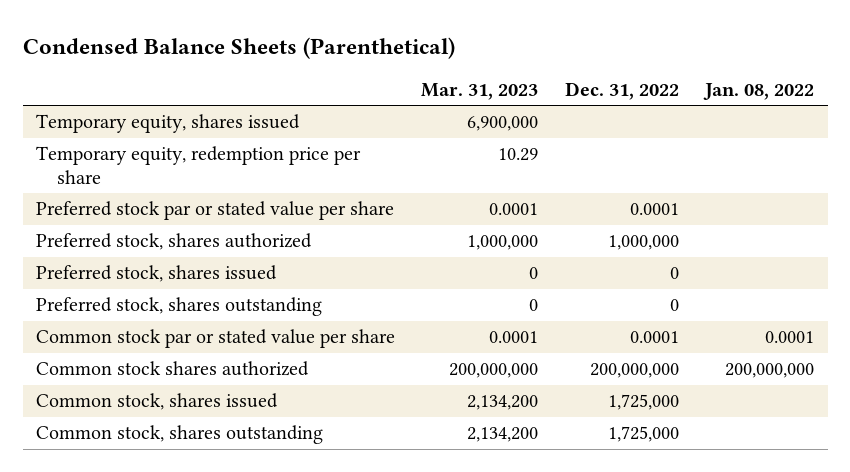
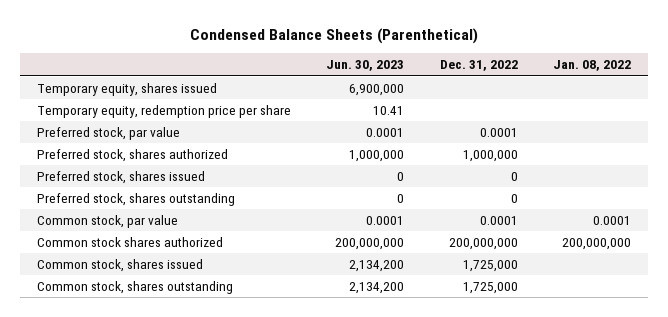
[421,83,539,101] Mar. 31, 2023 -> none
none -> [326,60,405,72] Jun. 30, 2023
[35,201,394,221] Preferred stock par or stated value per share -> [37,126,181,140] Preferred stock, par value
[35,329,395,349] Common stock par or stated value per share -> [37,214,179,228] Common stock, par value

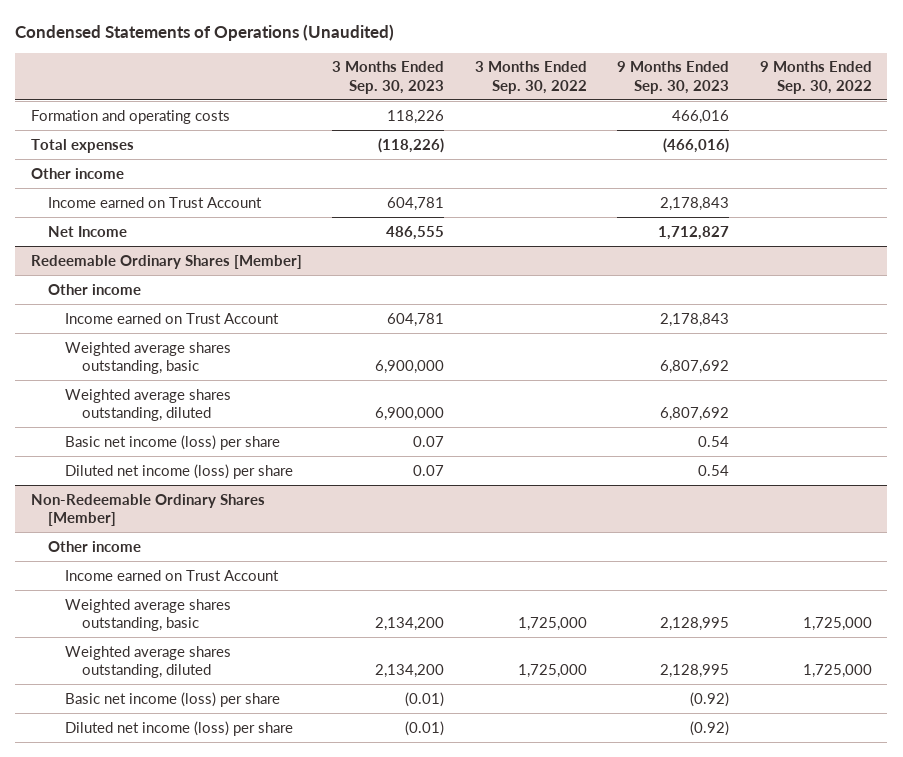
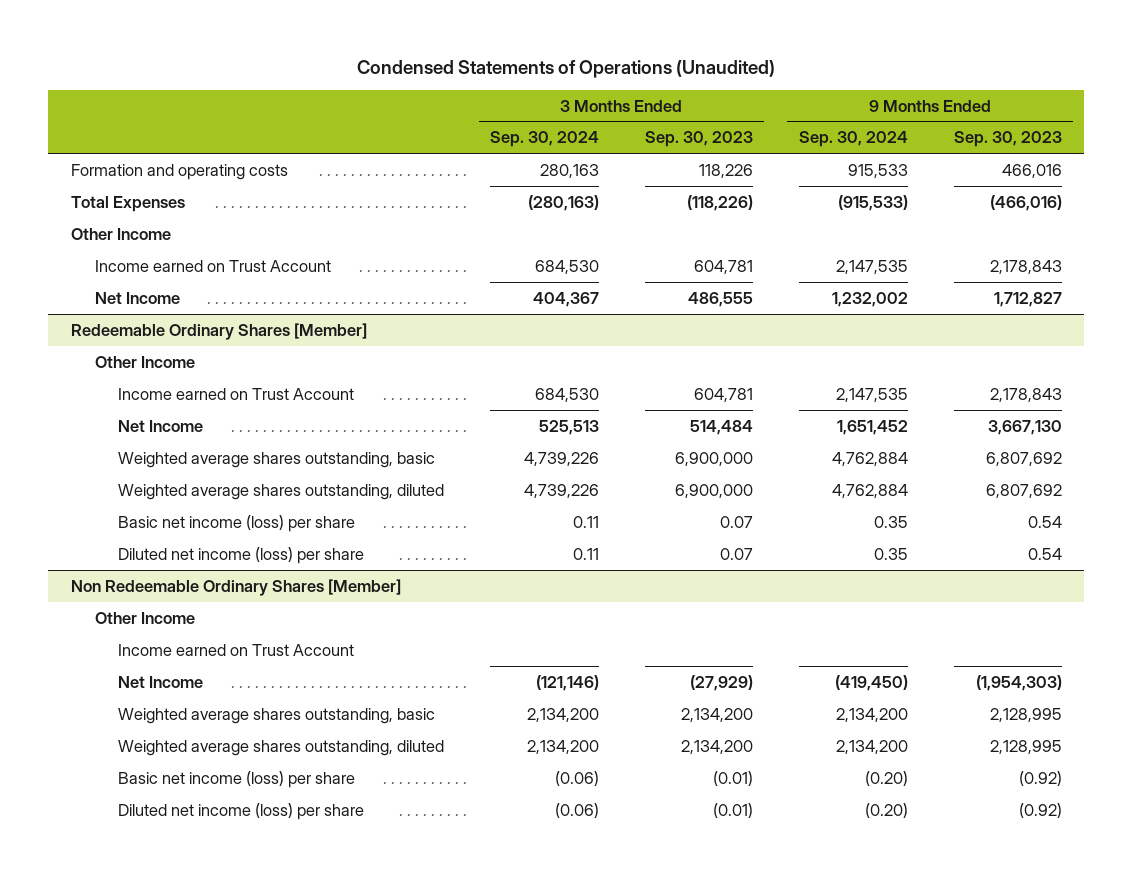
[474,61,587,94] 3 Months Ended Sep. 30, 2022 -> none
[760,61,873,94] 9 Months Ended Sep. 30, 2022 -> none
none -> [490,131,600,148] Sep. 30, 2024
none -> [798,131,908,148] Sep. 30, 2024
[30,138,134,153] Total expenses -> [71,195,186,212] Total Expenses
[30,167,124,179] Other income -> [71,227,172,240] Other Income
[47,283,141,295] Other income -> [94,355,195,368] Other Income
none -> [118,419,204,432] Net Income
[30,493,265,527] Non-Redeemable Ordinary Shares [Member] -> [71,578,402,596] Non Redeemable Ordinary Shares [Member]
[47,540,141,552] Other income -> [94,611,195,624] Other Income
none -> [118,675,204,688] Net Income

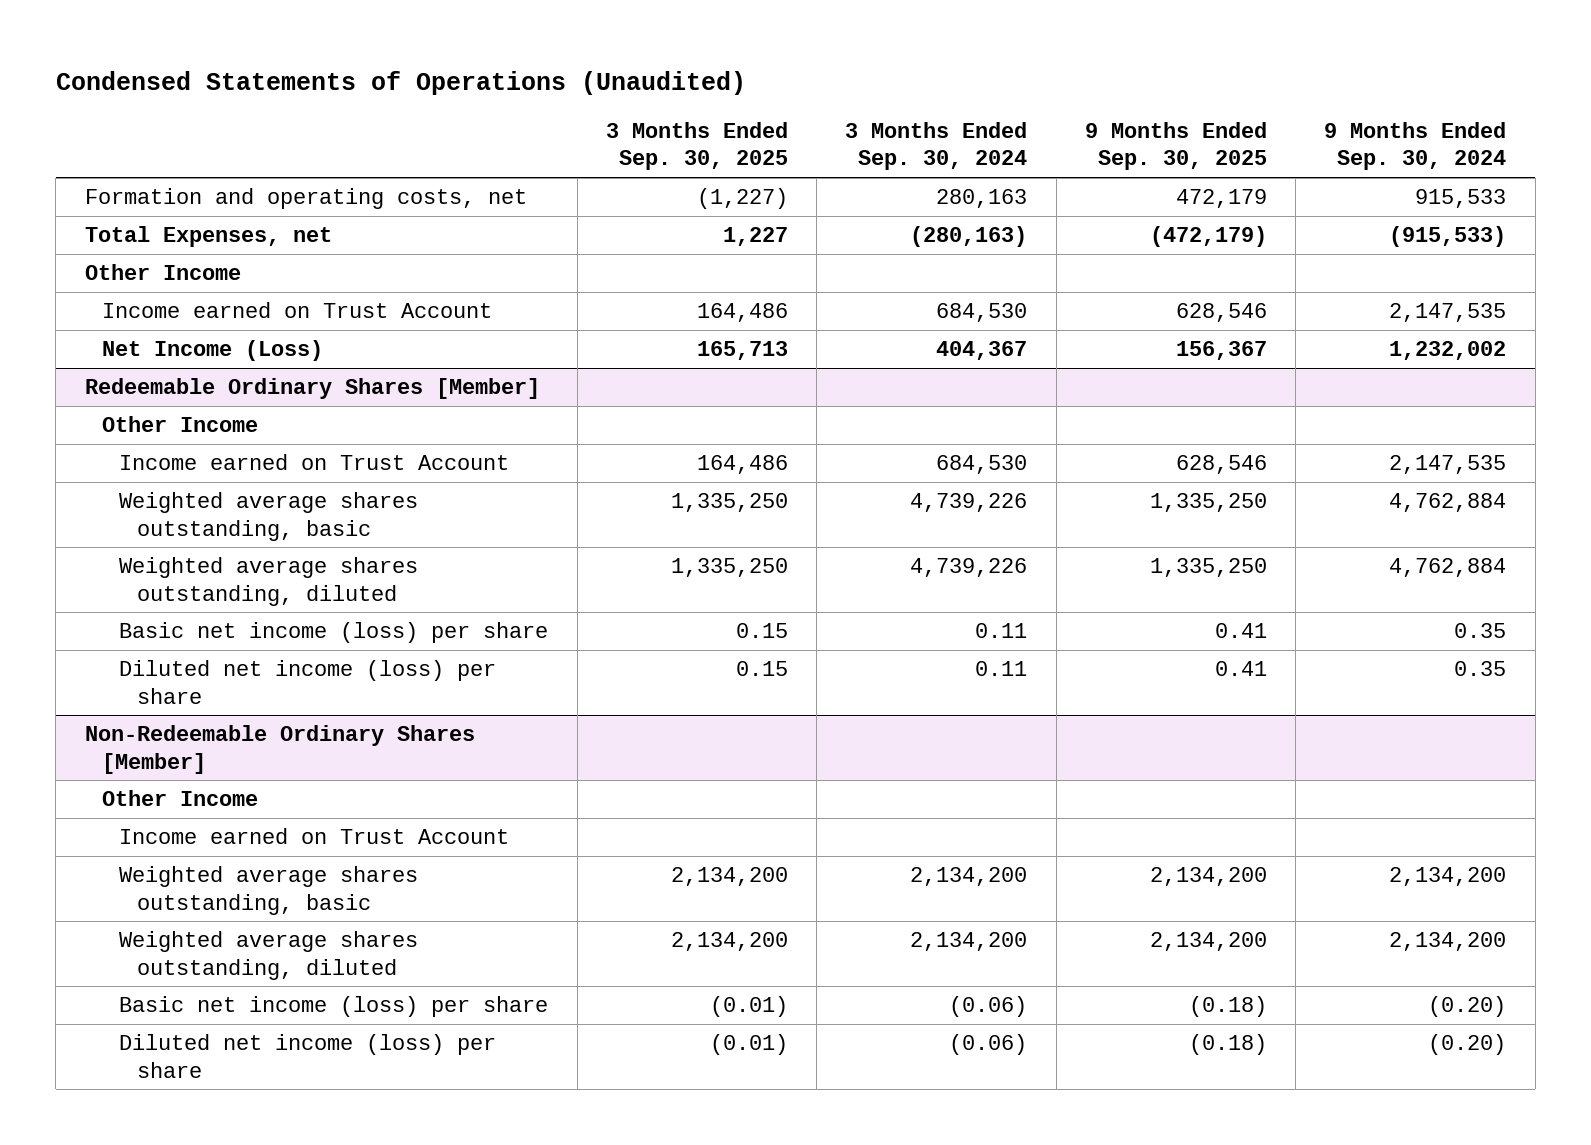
[644,131,753,148] Sep. 30, 2023 -> none
[953,131,1062,148] Sep. 30, 2023 -> none
none -> [605,121,788,171] 3 Months Ended Sep. 30, 2025
none -> [1084,121,1267,171] 9 Months Ended Sep. 30, 2025
[71,163,289,180] Formation and operating costs -> [84,188,527,210] Formation and operating costs, net
[71,195,186,212] Total Expenses -> [84,226,332,248] Total Expenses, net
[94,291,180,304] Net Income -> [102,340,324,362] Net Income (Loss)
[118,419,204,432] Net Income -> none
[71,578,402,596] Non Redeemable Ordinary Shares [Member] -> [84,725,475,774] Non-Redeemable Ordinary Shares [Member]
[118,675,204,688] Net Income -> none

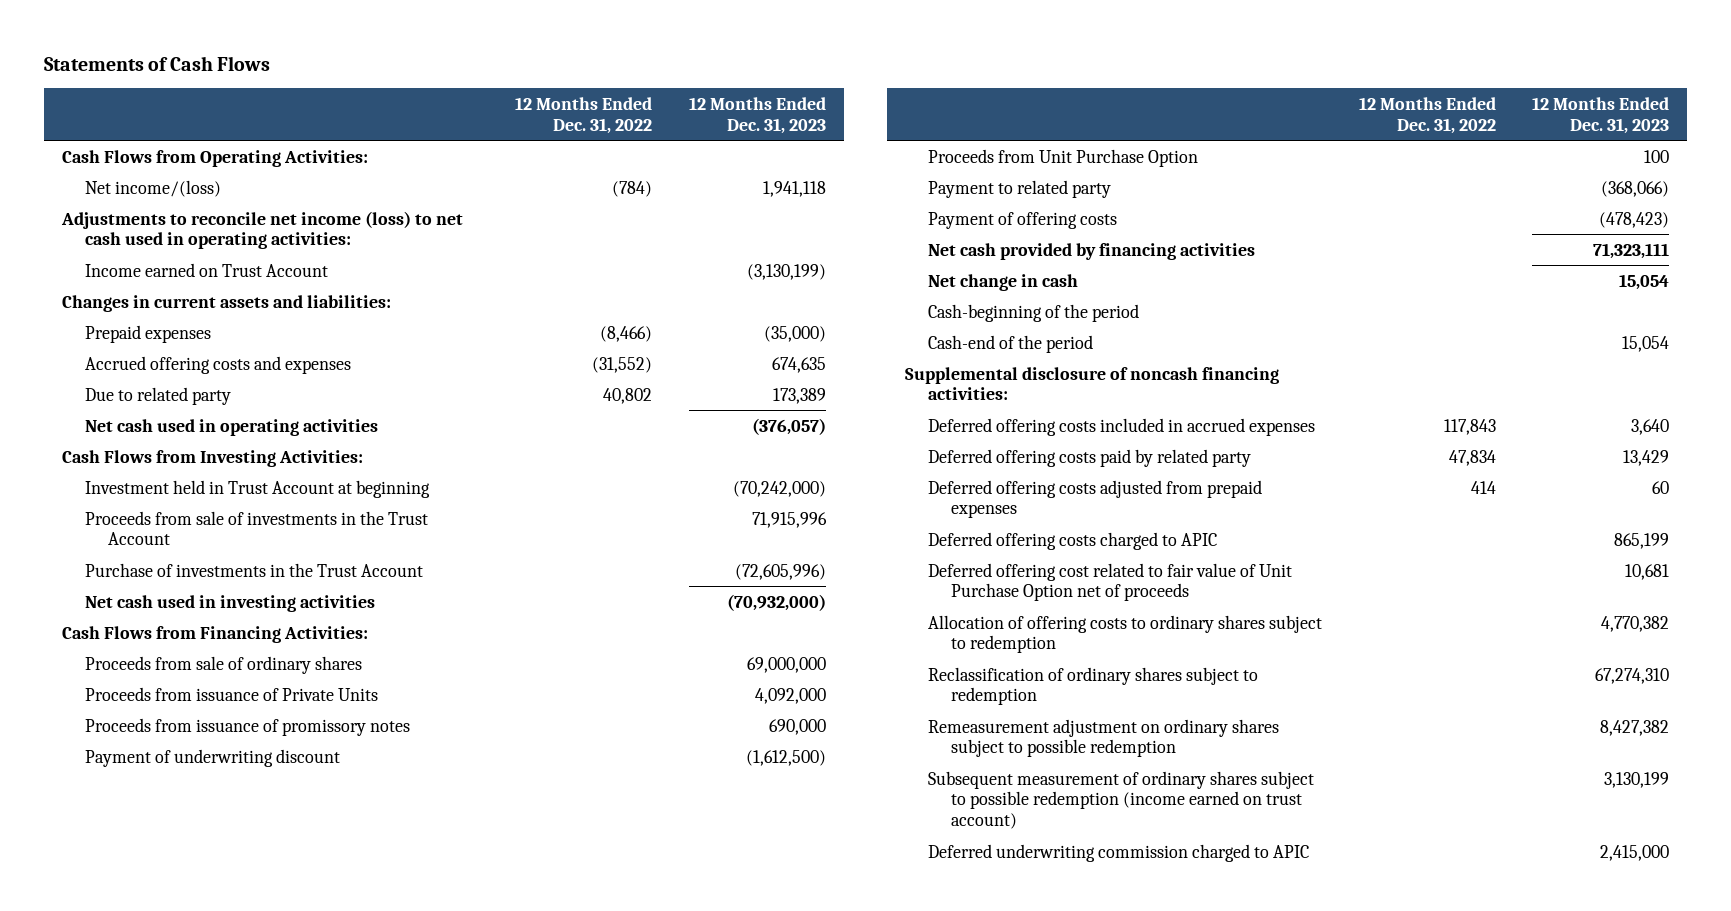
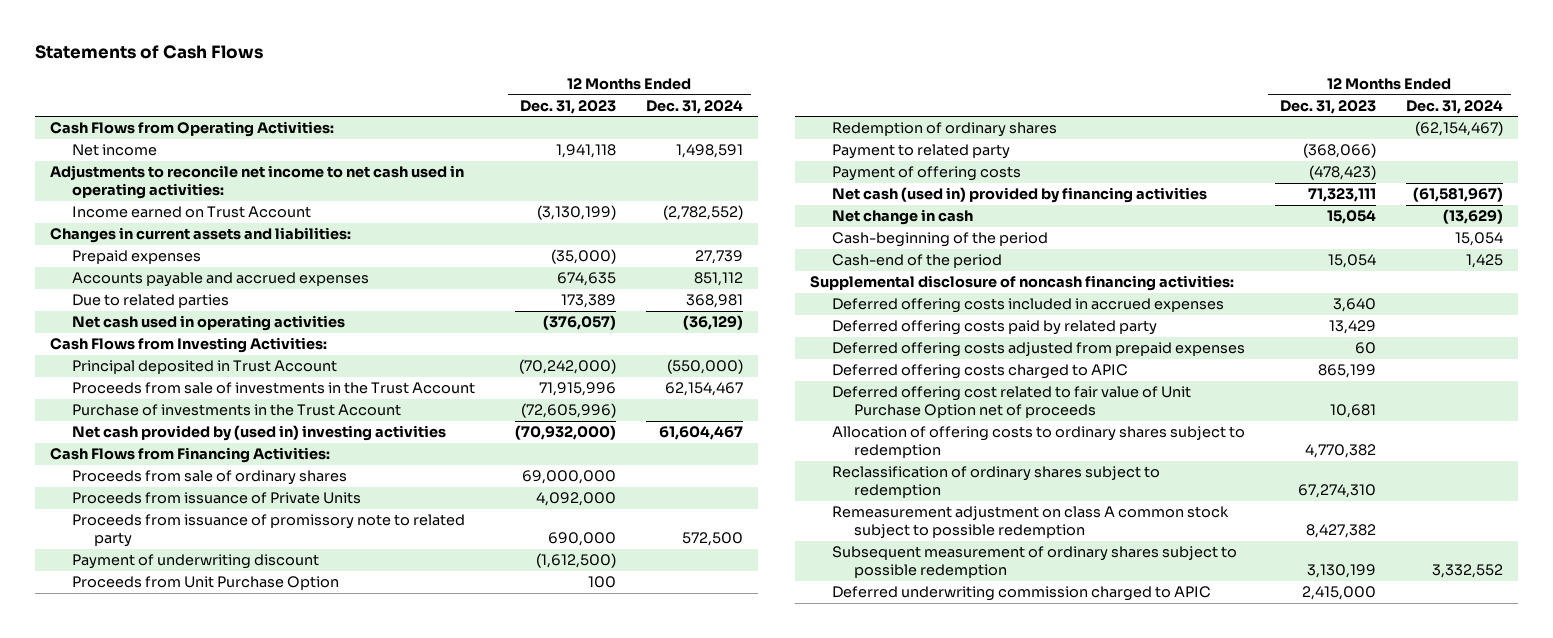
[515,96,653,134] 12 Months Ended Dec. 31, 2022 -> none
none -> [646,99,744,114] Dec. 31, 2024
[85,179,222,197] Net income/(loss) -> [72,144,158,157] Net income
[61,210,464,250] Adjustments to reconcile net income (loss) to net cash used in operating activities: -> [50,165,465,200] Adjustments to reconcile net income to net cash used in operating activities:
[85,355,352,374] Accrued offering costs and expenses -> [72,272,370,288] Accounts payable and accrued expenses
[85,386,232,405] Due to related party -> [72,294,230,309] Due to related parties
[85,479,431,498] Investment held in Trust Account at beginning -> [72,360,338,375] Principal deposited in Trust Account
[85,594,376,612] Net cash used in investing activities -> [72,425,447,442] Net cash provided by (used in) investing activities
[85,717,411,736] Proceeds from issuance of promissory notes -> [72,514,466,548] Proceeds from issuance of promissory note to related party
none -> [832,122,1058,138] Redemption of ordinary shares
[928,242,1256,260] Net cash provided by financing activities -> [832,187,1208,204] Net cash (used in) provided by financing activities
[928,718,1280,758] Remeasurement adjustment on ordinary shares subject to possible redemption -> [832,506,1230,539] Remeasurement adjustment on class A common stock subject to possible redemption
[928,770,1315,829] Subsequent measurement of ordinary shares subject to possible redemption (income earned on trust account) -> [832,546,1238,579] Subsequent measurement of ordinary shares subject to possible redemption

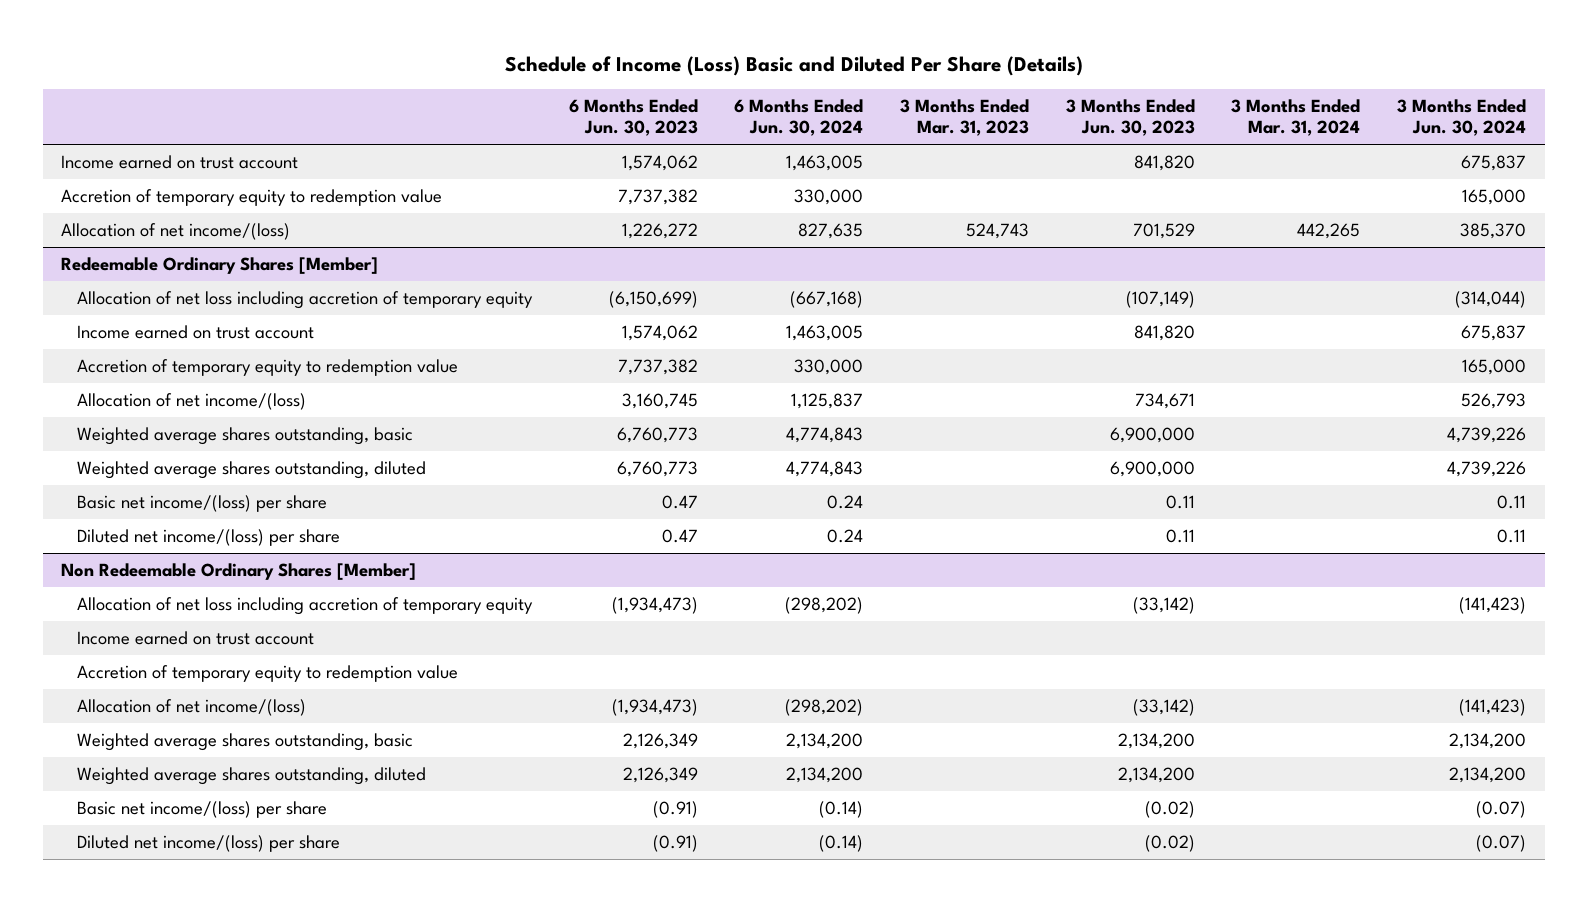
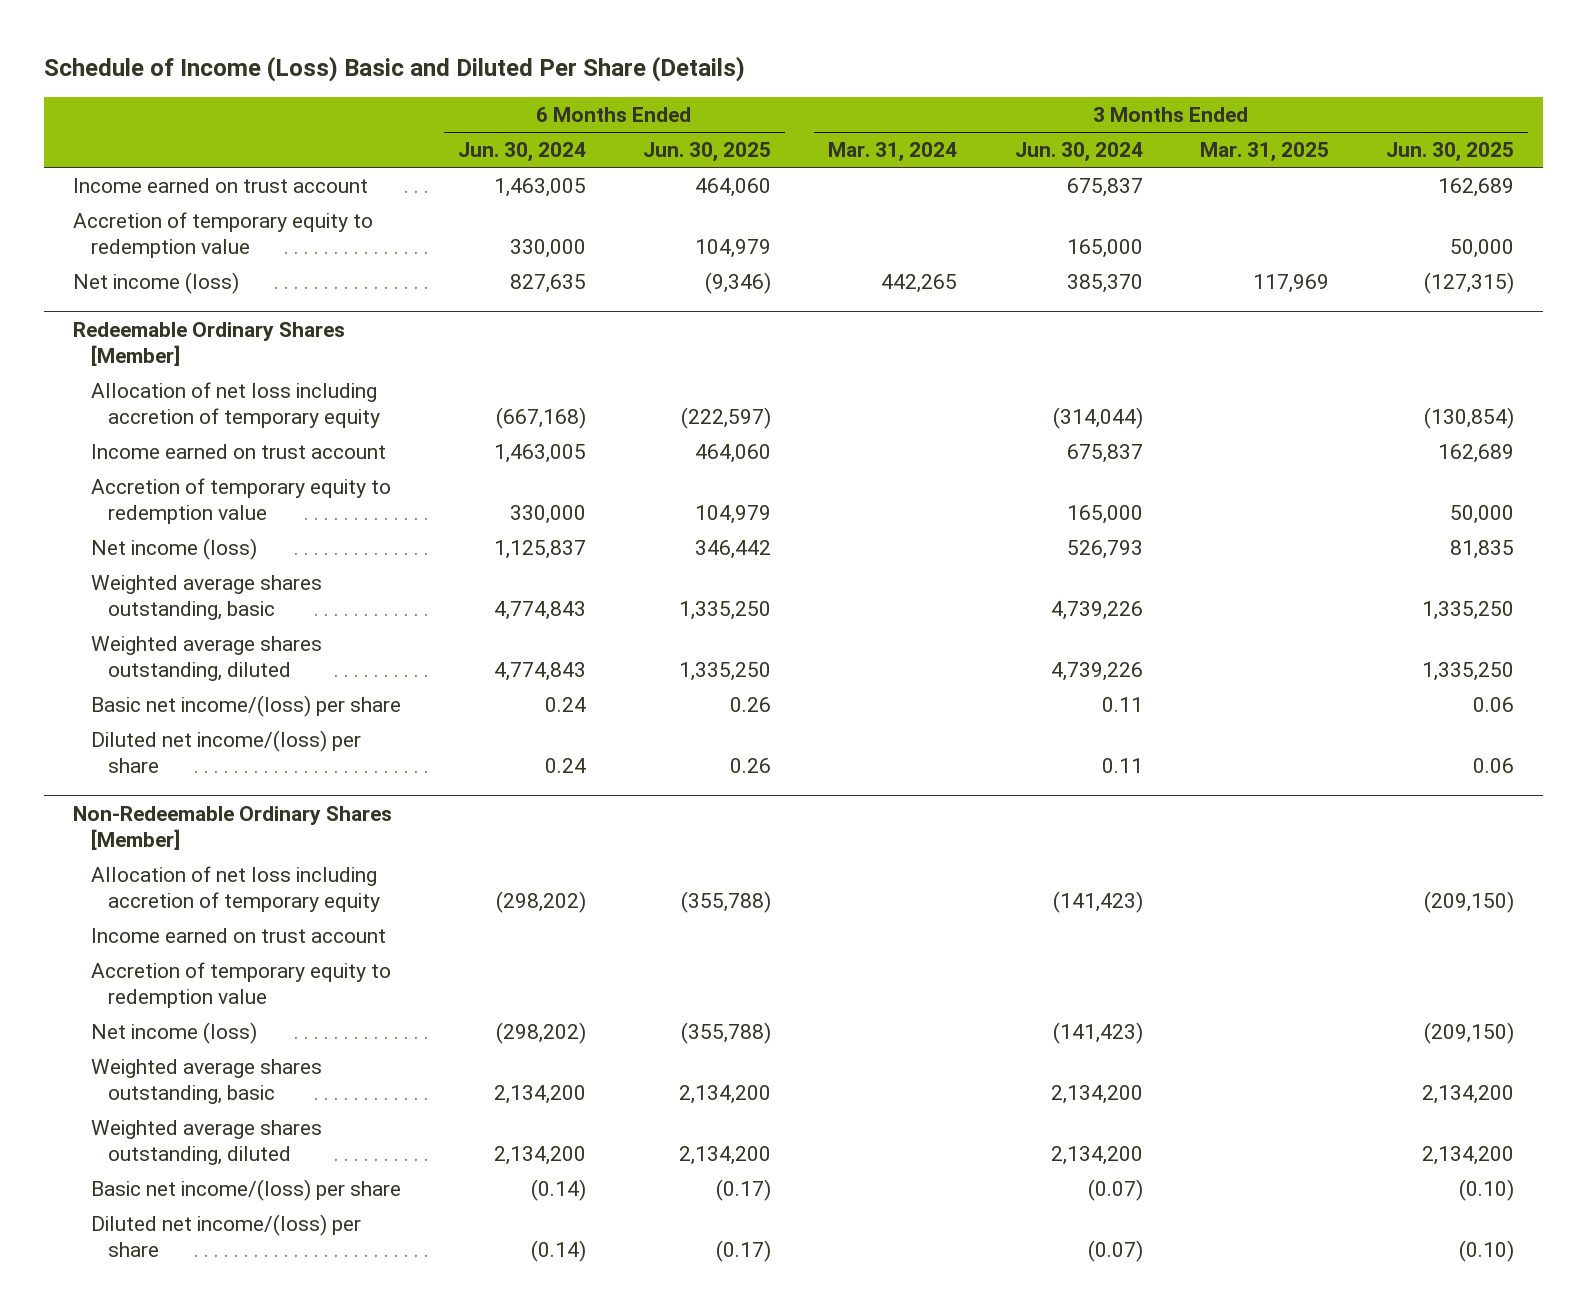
[568,99,698,137] 6 Months Ended Jun. 30, 2023 -> none
[900,99,1030,137] 3 Months Ended Mar. 31, 2023 -> none
[1065,99,1195,137] 3 Months Ended Jun. 30, 2023 -> none
none -> [643,142,772,163] Jun. 30, 2025
none -> [1199,142,1329,163] Mar. 31, 2025
none -> [1385,142,1514,163] Jun. 30, 2025
[61,222,291,240] Allocation of net income/(loss) -> [72,271,239,294] Net income (loss)
[76,392,306,410] Allocation of net income/(loss) -> [90,537,257,560] Net income (loss)
[61,562,417,580] Non Redeemable Ordinary Shares [Member] -> [72,805,392,850] Non-Redeemable Ordinary Shares [Member]
[76,698,306,716] Allocation of net income/(loss) -> [90,1021,257,1044] Net income (loss)

